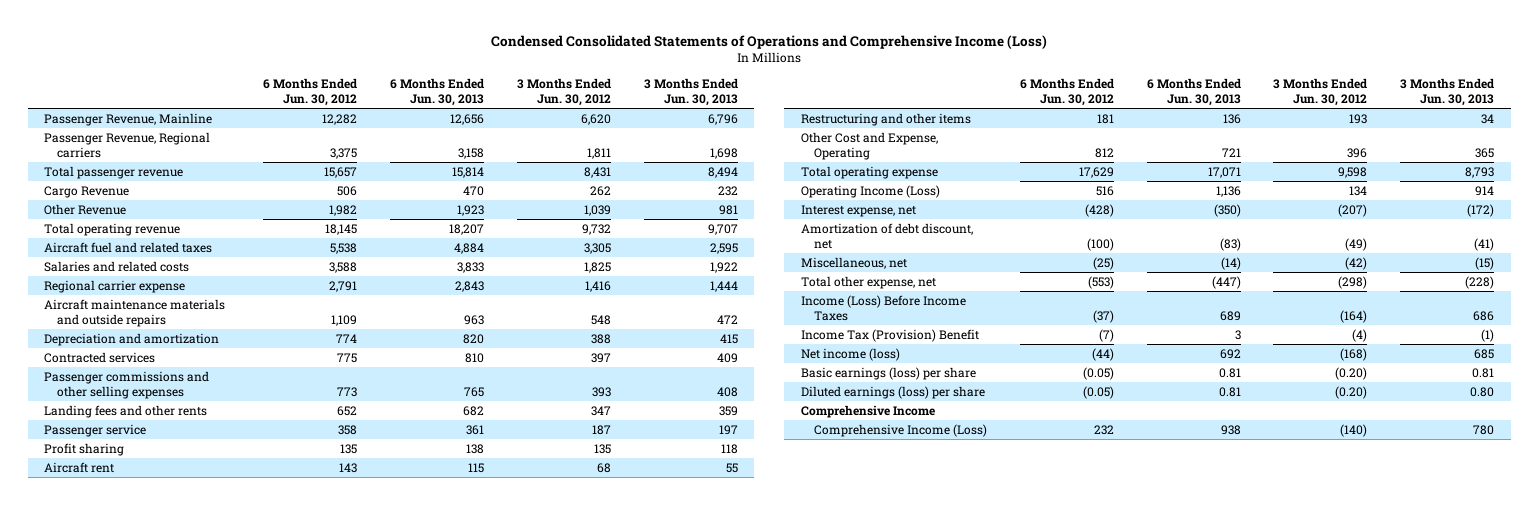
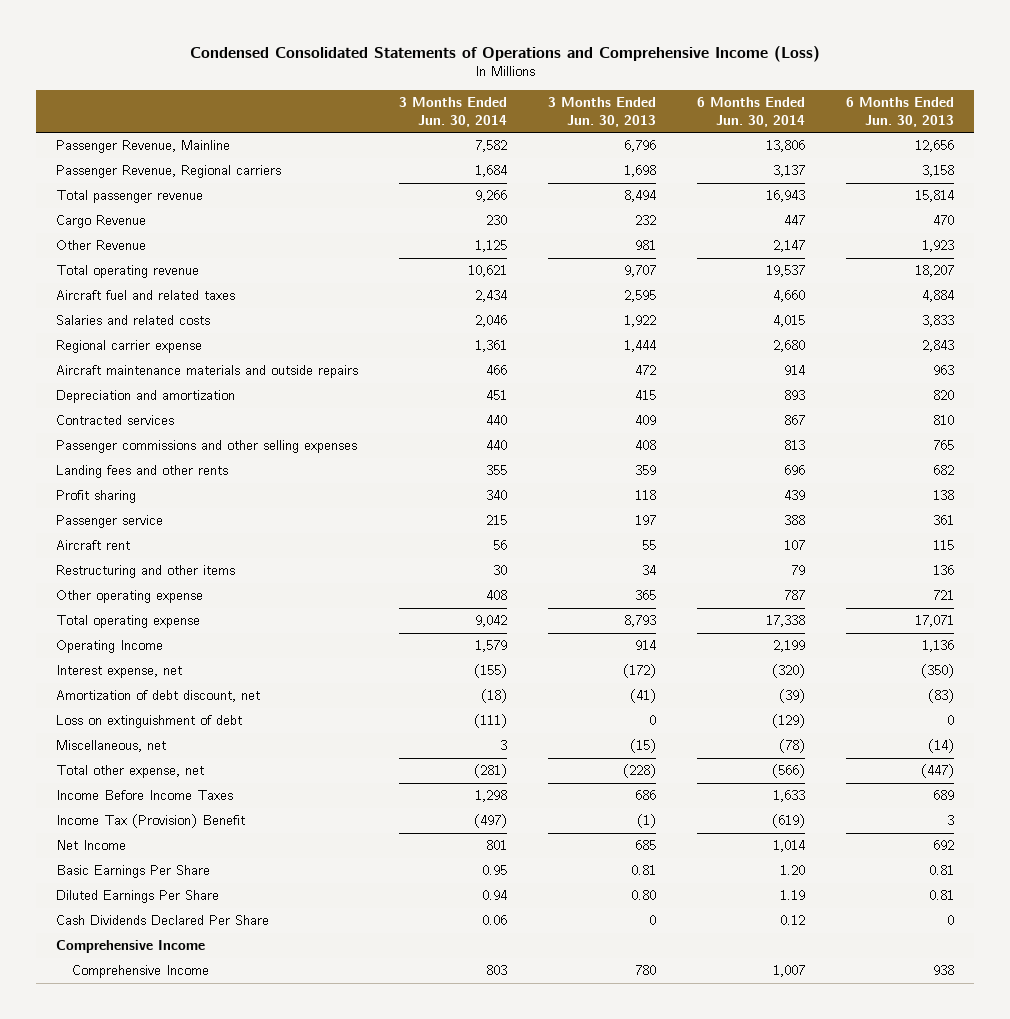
[263,77,358,107] 6 Months Ended Jun. 30, 2012 -> none
[517,77,612,107] 3 Months Ended Jun. 30, 2012 -> none
none -> [399,97,508,127] 3 Months Ended Jun. 30, 2014
none -> [696,97,805,127] 6 Months Ended Jun. 30, 2014
[44,423,147,437] Passenger service -> [56,515,164,529] Passenger service
[800,131,938,160] Other Cost and Expense, Operating -> [56,590,204,604] Other operating expense
[800,184,940,198] Operating Income (Loss) -> [56,640,164,654] Operating Income
none -> [56,715,243,729] Loss on extinguishment of debt
[800,294,966,321] Income (Loss) Before Income Taxes -> [56,790,234,801] Income Before Income Taxes
[800,347,900,361] Net income (loss) -> [56,840,127,851] Net Income
[800,366,976,380] Basic earnings (loss) per share -> [56,865,211,879] Basic Earnings Per Share
[800,385,985,399] Diluted earnings (loss) per share -> [56,890,220,904] Diluted Earnings Per Share
none -> [56,915,270,926] Cash Dividends Declared Per Share
[813,423,987,437] Comprehensive Income (Loss) -> [72,965,210,979] Comprehensive Income

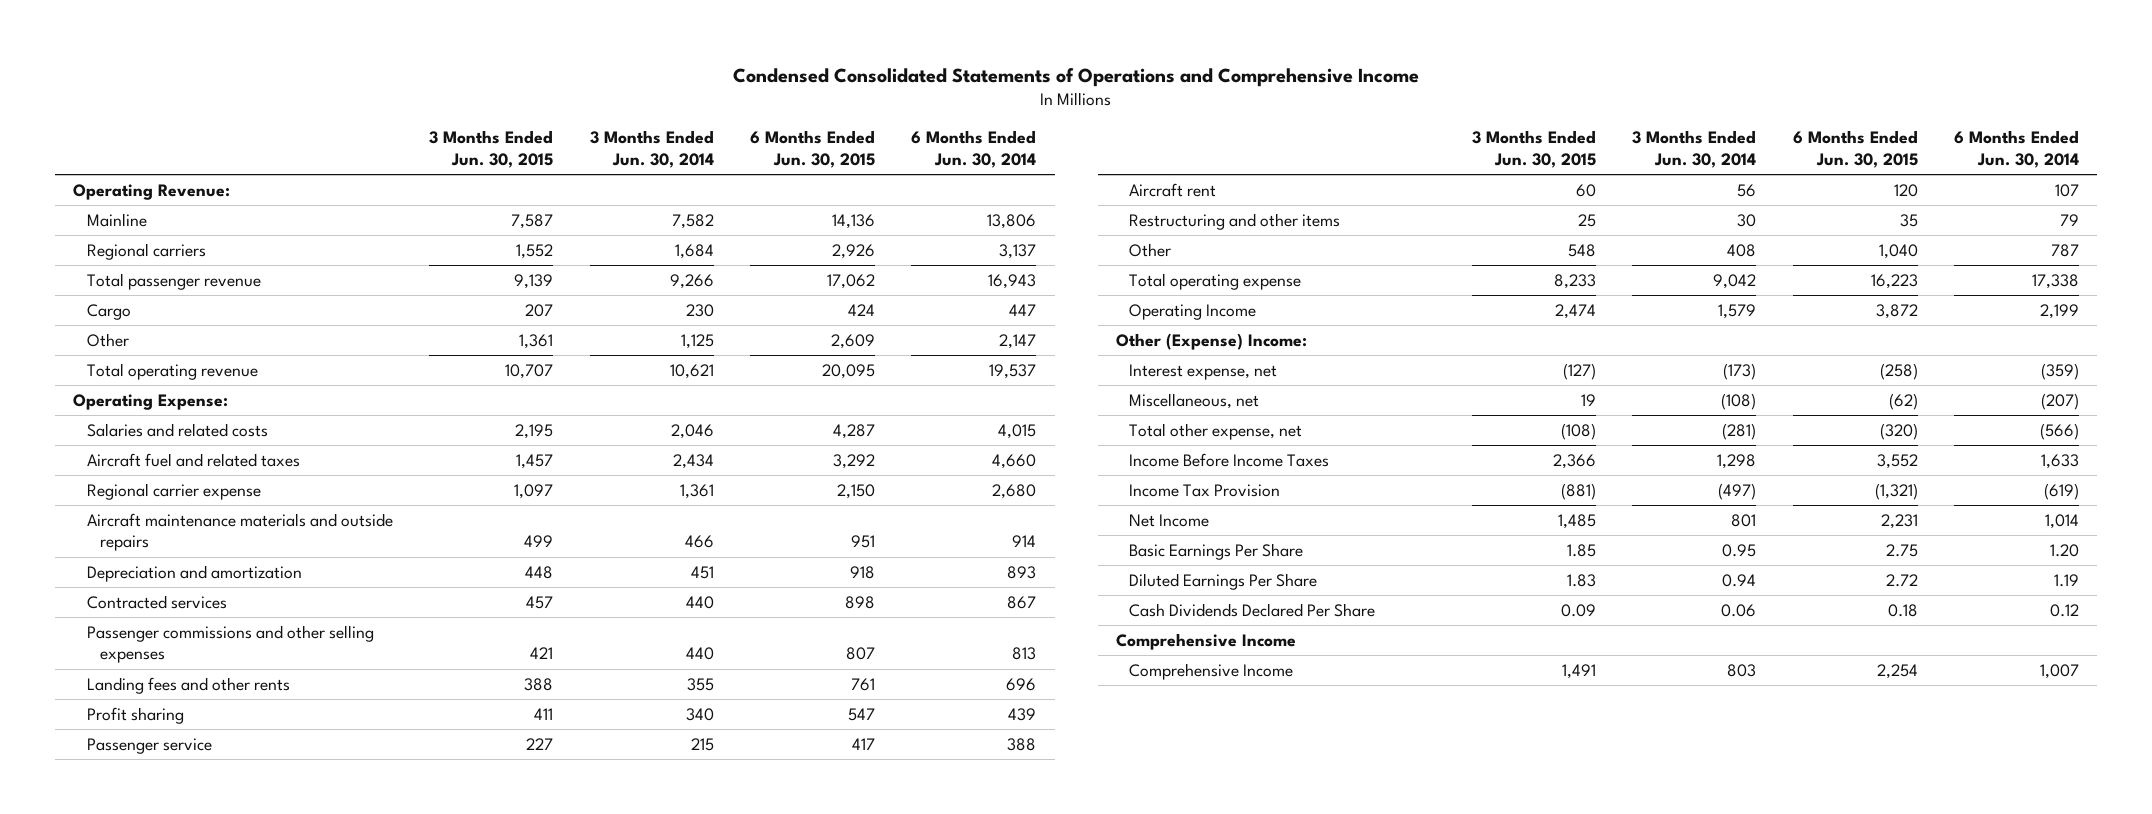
[190,45,821,62] Condensed Consolidated Statements of Operations and Comprehensive Income (Loss) -> [733,67,1420,87] Condensed Consolidated Statements of Operations and Comprehensive Income
[548,97,657,127] 3 Months Ended Jun. 30, 2013 -> none
[845,97,954,127] 6 Months Ended Jun. 30, 2013 -> none
none -> [429,130,554,168] 3 Months Ended Jun. 30, 2015
none -> [749,130,875,168] 6 Months Ended Jun. 30, 2015
none -> [73,183,231,200] Operating Revenue:
[56,140,231,154] Passenger Revenue, Mainline -> [86,212,147,227] Mainline
[56,165,282,179] Passenger Revenue, Regional carriers -> [86,242,206,260] Regional carriers
[56,215,147,229] Cargo Revenue -> [86,303,131,320] Cargo
[56,240,147,251] Other Revenue -> [86,332,129,347] Other
none -> [73,393,229,410] Operating Expense:
[56,290,236,301] Aircraft fuel and related taxes -> [86,452,300,467] Aircraft fuel and related taxes
[56,590,204,604] Other operating expense -> [1129,242,1172,257] Other
[56,690,261,703] Amortization of debt discount, net -> none
[56,715,243,729] Loss on extinguishment of debt -> none
none -> [1115,332,1307,350] Other (Expense) Income:
[474,664,508,679] (155) -> [1723,362,1757,380] (173)
[771,664,805,679] (320) -> [2041,362,2080,380] (359)
[500,740,508,751] 3 -> [1721,392,1757,410] (108)
[778,739,805,754] (78) -> [2041,392,2080,410] (207)
[56,814,246,829] Income Tax (Provision) Benefit -> [1129,483,1281,497] Income Tax Provision

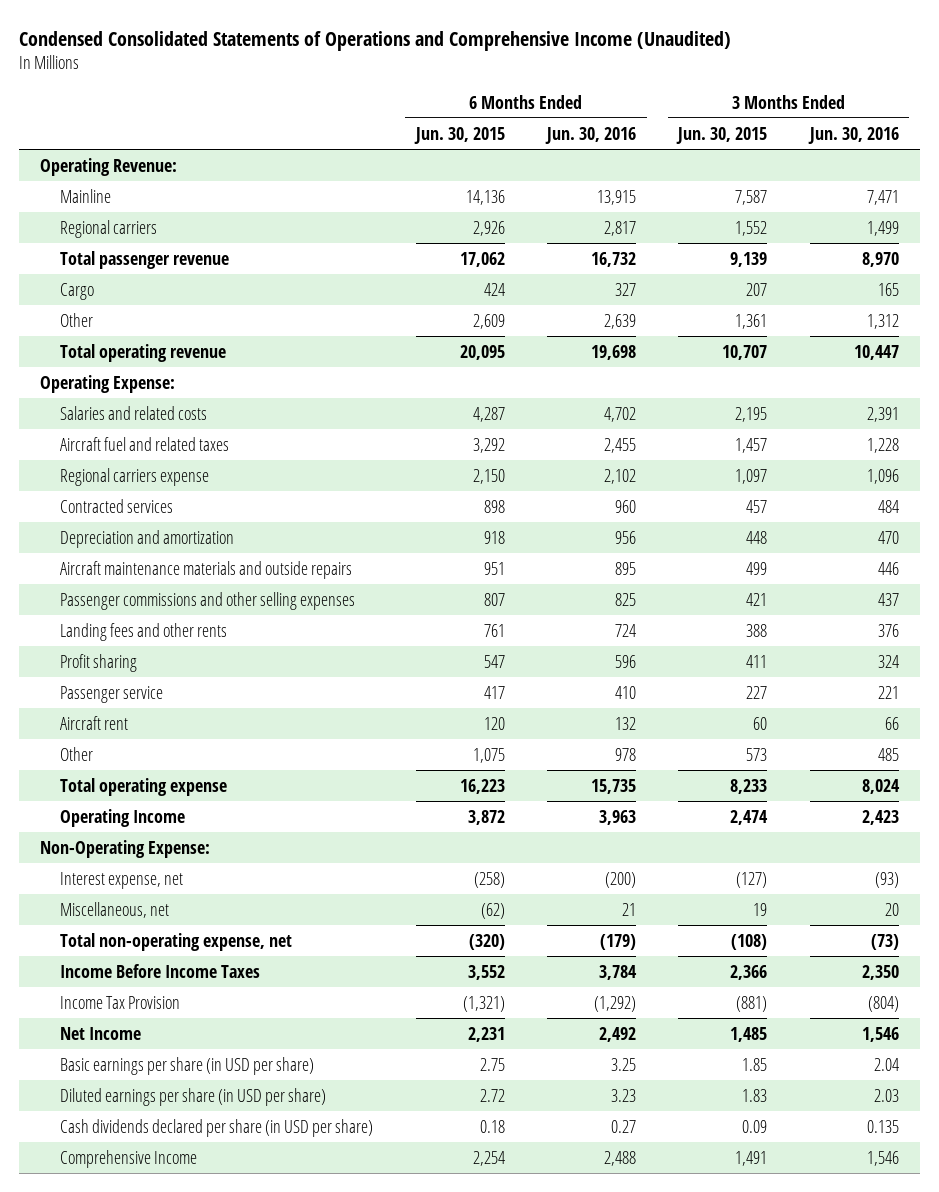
[733,67,1420,87] Condensed Consolidated Statements of Operations and Comprehensive Income -> [18,30,731,51] Condensed Consolidated Statements of Operations and Comprehensive Income (Unaudited)
[589,130,714,168] 3 Months Ended Jun. 30, 2014 -> none
[911,130,1037,168] 6 Months Ended Jun. 30, 2014 -> none
none -> [545,126,637,144] Jun. 30, 2016
none -> [807,126,899,144] Jun. 30, 2016
[86,482,261,500] Regional carrier expense -> [60,467,210,486] Regional carriers expense
[86,564,302,582] Depreciation and amortization -> [60,529,235,548] Depreciation and amortization
[86,512,393,552] Aircraft maintenance materials and outside repairs -> [60,560,353,579] Aircraft maintenance materials and outside repairs
[1129,212,1341,230] Restructuring and other items -> none
[1567,243,1596,257] 548 -> [746,747,768,761] 573
[1878,243,1918,259] 1,040 -> [472,747,505,763] 1,075
[1115,332,1307,350] Other (Expense) Income: -> [39,839,210,858] Non-Operating Expense:
[1129,422,1303,440] Total other expense, net -> [60,932,293,951] Total non-operating expense, net
[1115,632,1296,650] Comprehensive Income -> none
[1129,542,1304,560] Basic Earnings Per Share -> [60,1056,315,1075] Basic earnings per share (in USD per share)
[1129,572,1318,590] Diluted Earnings Per Share -> [60,1087,327,1106] Diluted earnings per share (in USD per share)
[1129,602,1376,617] Cash Dividends Declared Per Share -> [60,1118,374,1137] Cash dividends declared per share (in USD per share)

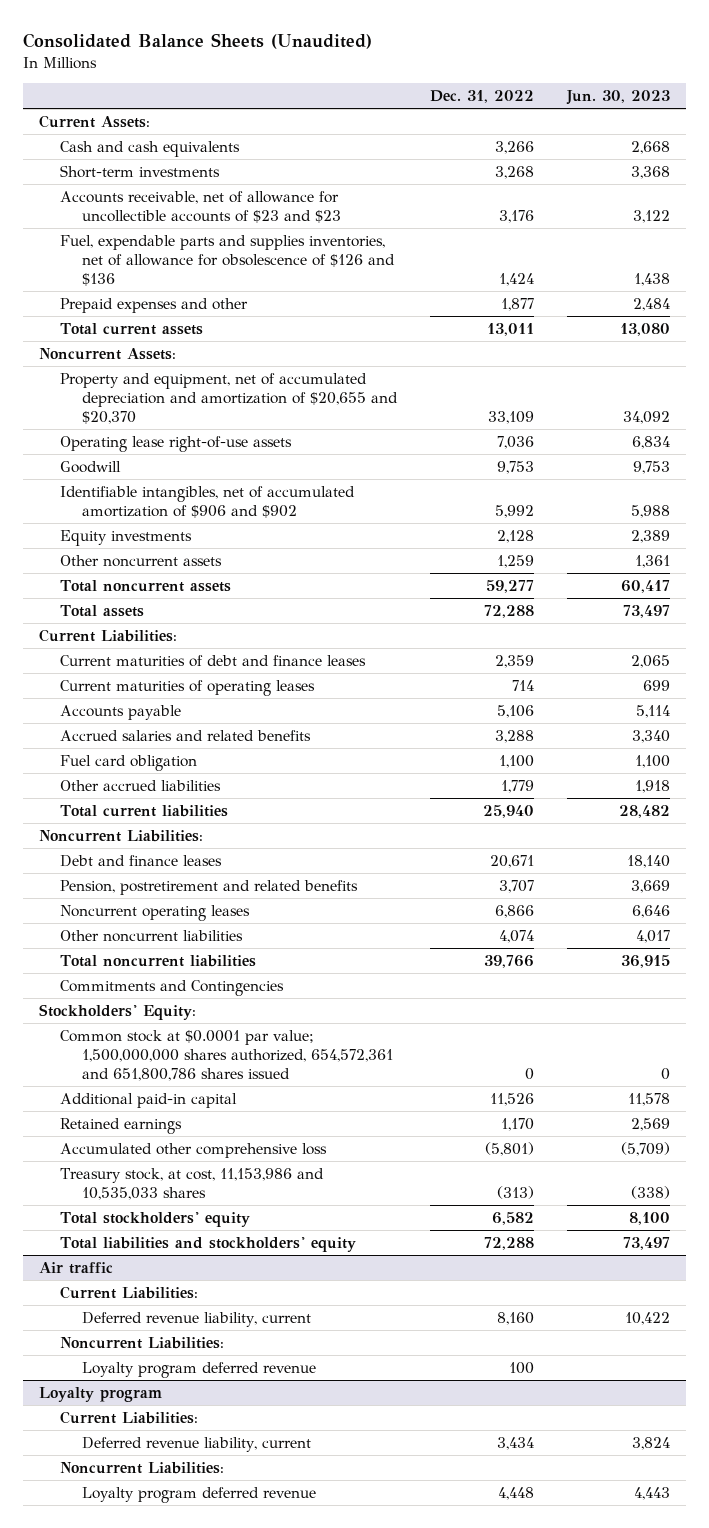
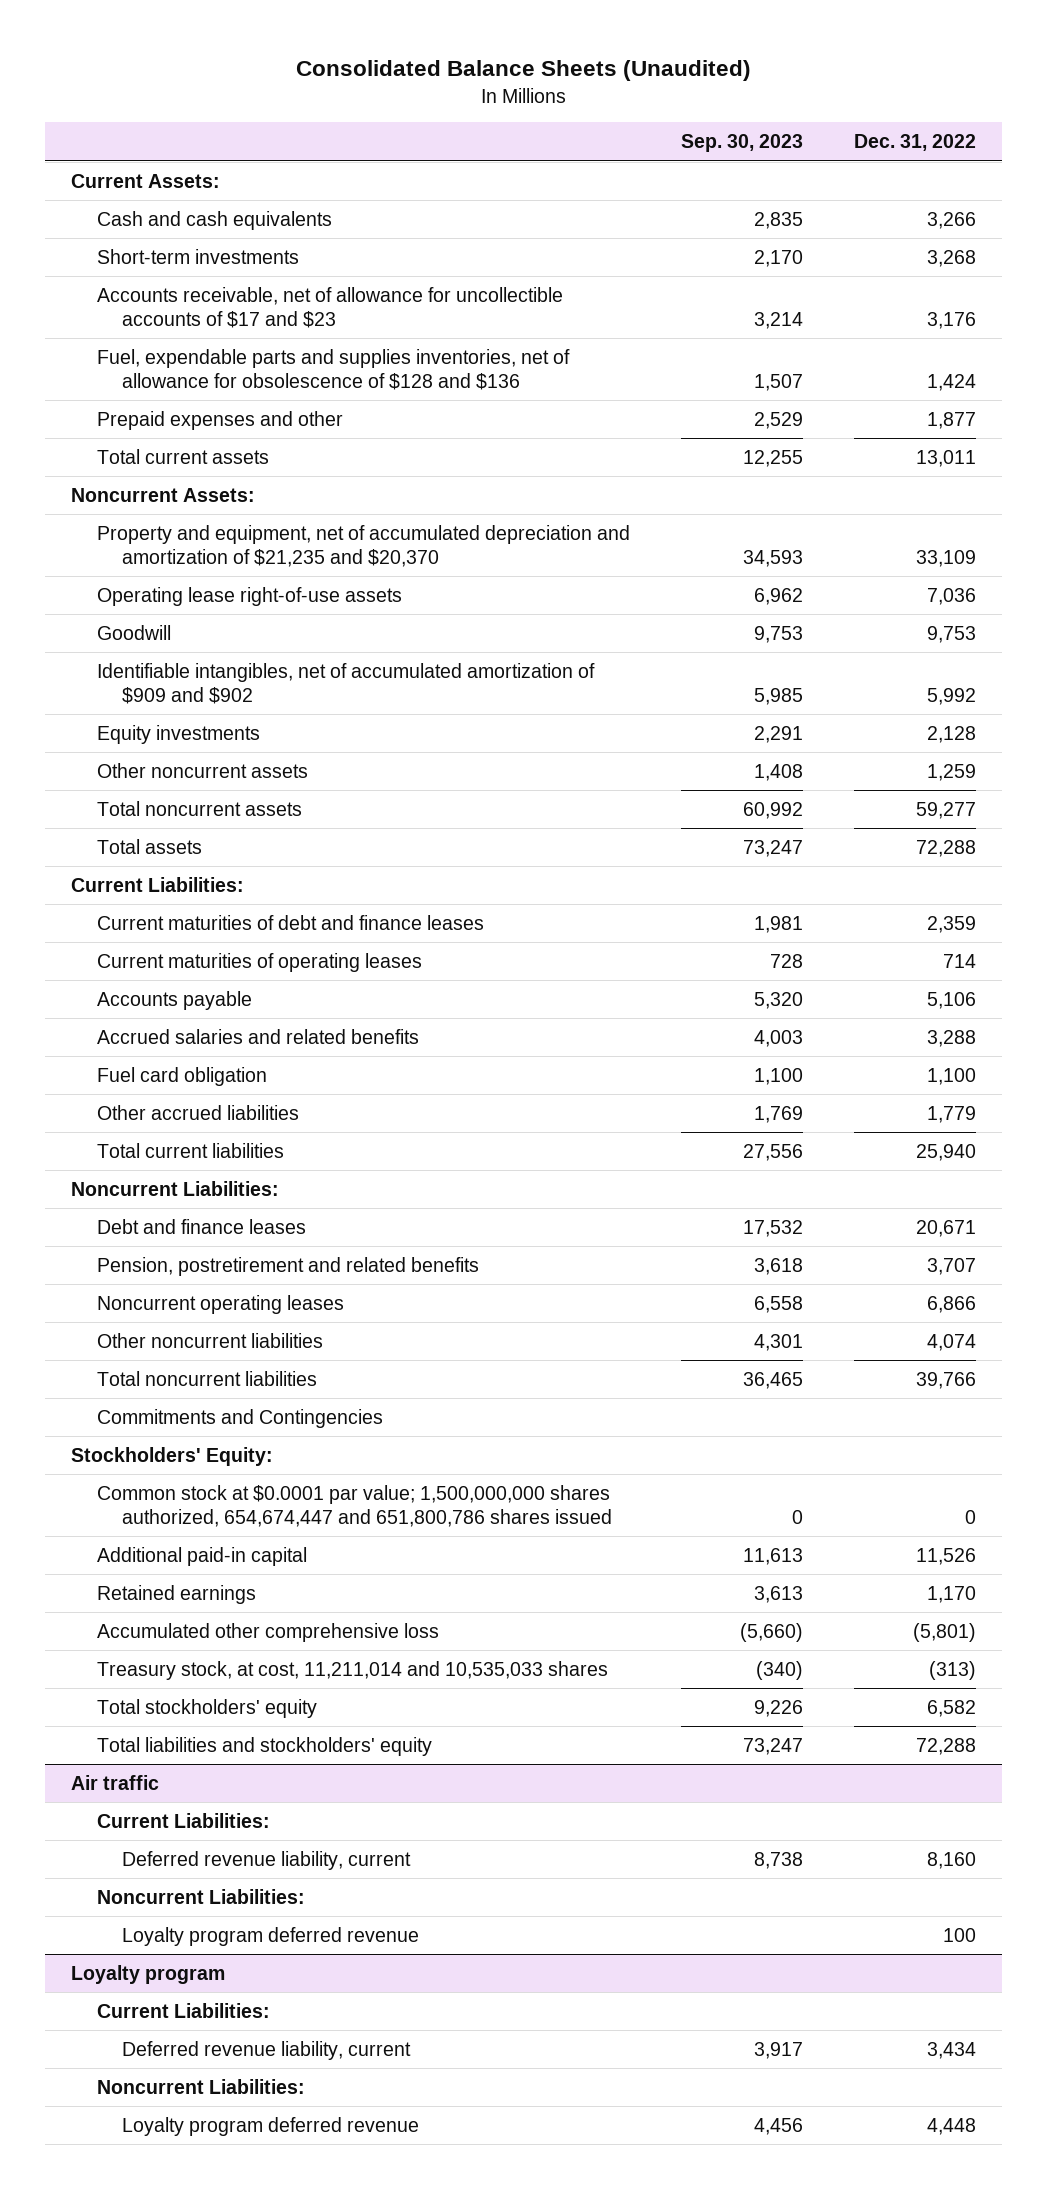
[565,90,670,106] Jun. 30, 2023 -> none
none -> [680,134,803,153] Sep. 30, 2023
[60,190,341,223] Accounts receivable, net of allowance for uncollectible accounts of $23 and $23 -> [96,287,563,328] Accounts receivable, net of allowance for uncollectible accounts of $17 and $23
[60,234,395,287] Fuel, expendable parts and supplies inventories, net of allowance for obsolescence of $126 and $136 -> [96,349,570,390] Fuel, expendable parts and supplies inventories, net of allowance for obsolescence of $128 and $136
[60,372,398,425] Property and equipment, net of accumulated depreciation and amortization of $20,655 and $20,370 -> [96,525,630,567] Property and equipment, net of accumulated depreciation and amortization of $21,235 and $20,370
[60,485,356,518] Identifiable intangibles, net of accumulated amortization of $906 and $902 -> [96,663,595,704] Identifiable intangibles, net of accumulated amortization of $909 and $902
[60,1029,393,1082] Common stock at $0.0001 par value; 1,500,000,000 shares authorized, 654,572,361 and 651,800,786 shares issued -> [96,1485,613,1527] Common stock at $0.0001 par value; 1,500,000,000 shares authorized, 654,674,447 and 651,800,786 shares issued
[60,1167,325,1200] Treasury stock, at cost, 11,153,986 and 10,535,033 shares -> [96,1661,608,1681] Treasury stock, at cost, 11,211,014 and 10,535,033 shares

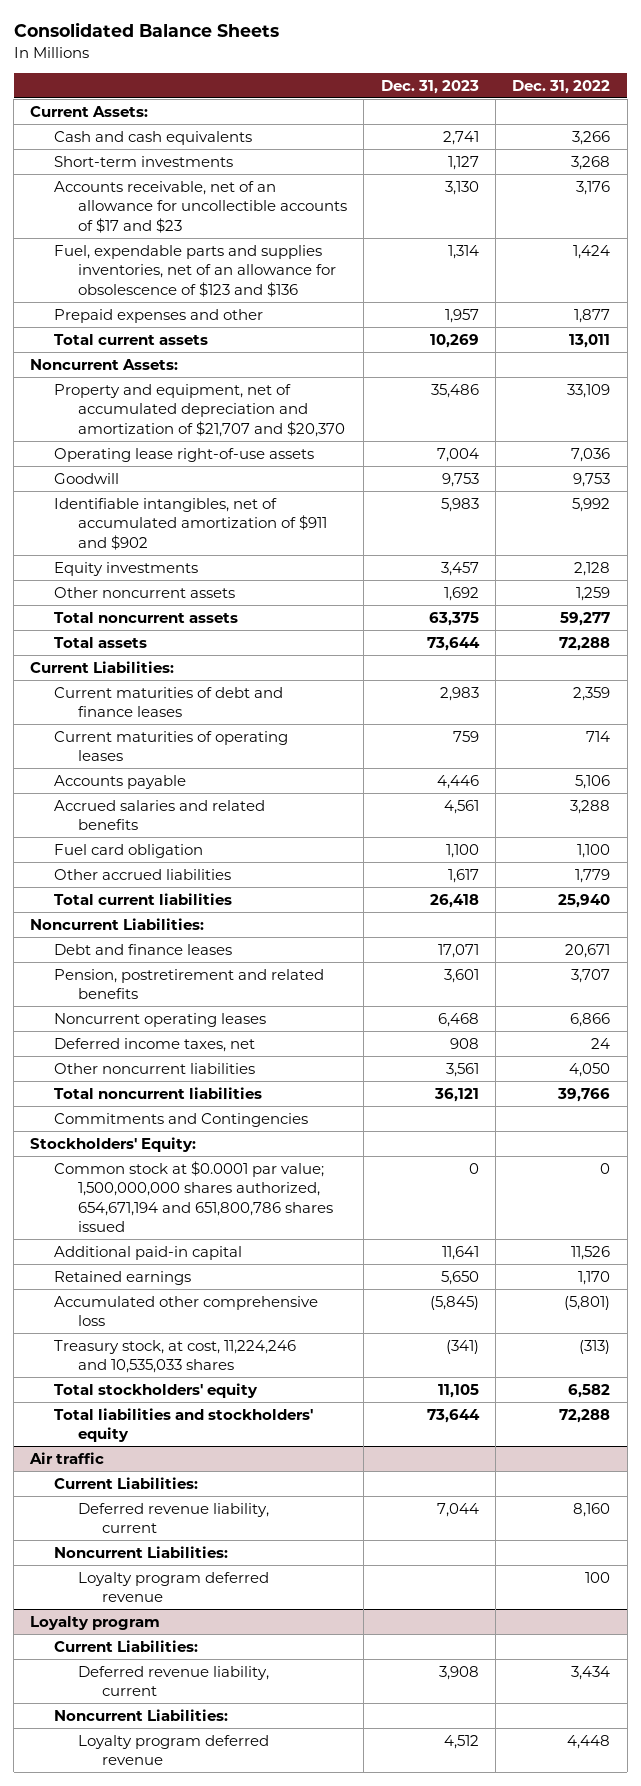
[295,59,751,81] Consolidated Balance Sheets (Unaudited) -> [13,22,279,38] Consolidated Balance Sheets
[680,134,803,153] Sep. 30, 2023 -> none
none -> [380,79,479,94] Dec. 31, 2023
[96,287,563,328] Accounts receivable, net of allowance for uncollectible accounts of $17 and $23 -> [54,180,348,233] Accounts receivable, net of an allowance for uncollectible accounts of $17 and $23
[96,349,570,390] Fuel, expendable parts and supplies inventories, net of allowance for obsolescence of $128 and $136 -> [54,244,337,297] Fuel, expendable parts and supplies inventories, net of an allowance for obsolescence of $123 and $136
[96,525,630,567] Property and equipment, net of accumulated depreciation and amortization of $21,235 and $20,370 -> [54,383,346,437] Property and equipment, net of accumulated depreciation and amortization of $21,707 and $20,370
[96,663,595,704] Identifiable intangibles, net of accumulated amortization of $909 and $902 -> [54,497,328,550] Identifiable intangibles, net of accumulated amortization of $911 and $902
none -> [54,1037,256,1052] Deferred income taxes, net
[927,1334,977,1352] 4,074 -> [569,1062,611,1077] 4,050
[96,1485,613,1527] Common stock at $0.0001 par value; 1,500,000,000 shares authorized, 654,674,447 and 651,800,786 shares issued -> [54,1160,334,1233] Common stock at $0.0001 par value; 1,500,000,000 shares authorized, 654,671,194 and 651,800,786 shares issued
[96,1661,608,1681] Treasury stock, at cost, 11,211,014 and 10,535,033 shares -> [54,1339,297,1374] Treasury stock, at cost, 11,224,246 and 10,535,033 shares

